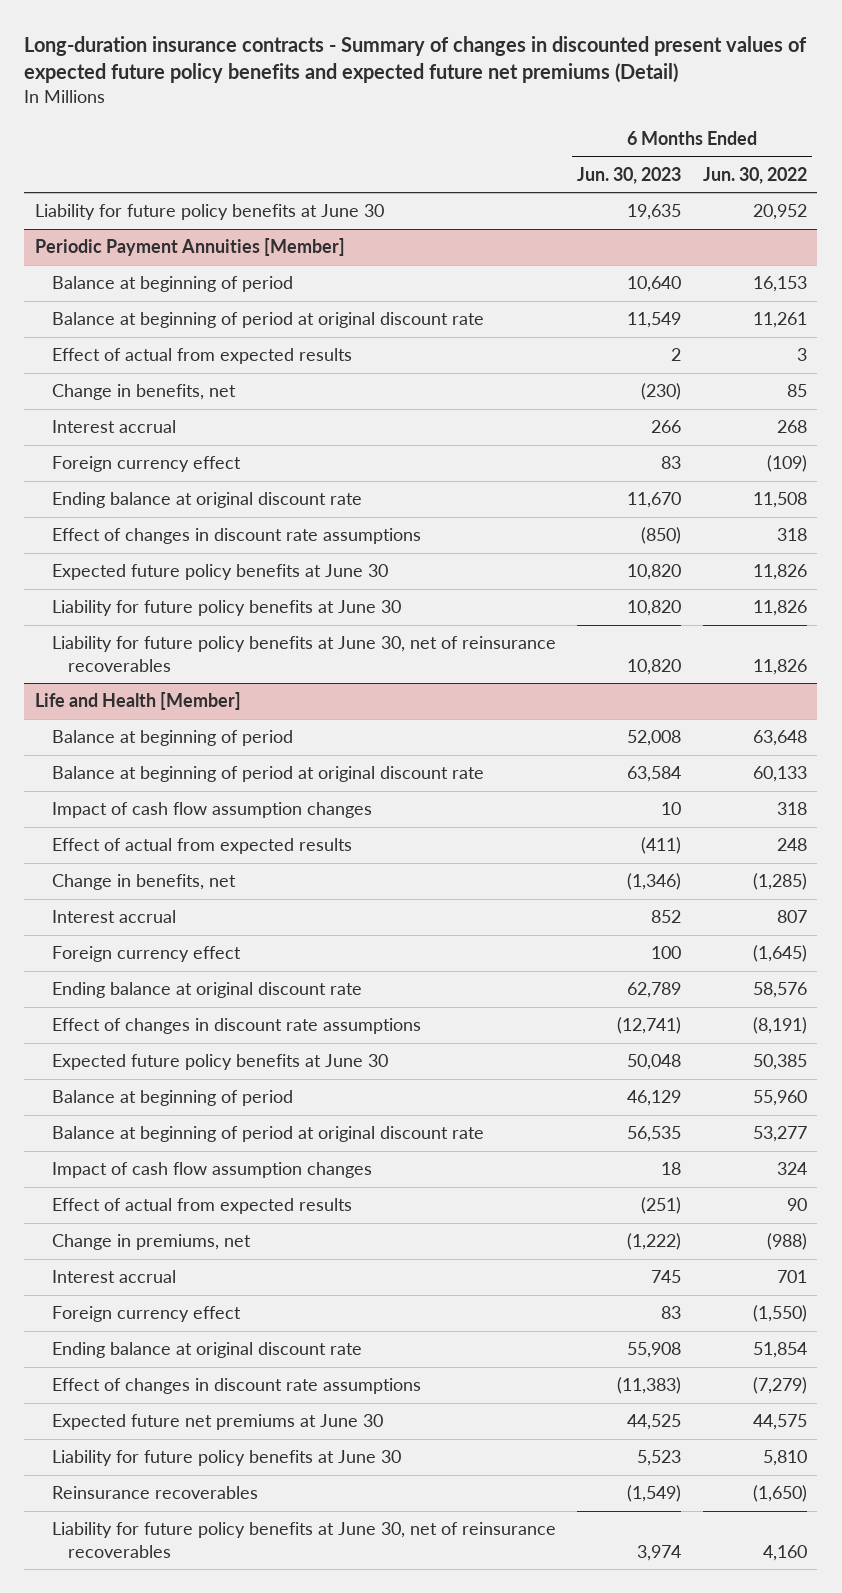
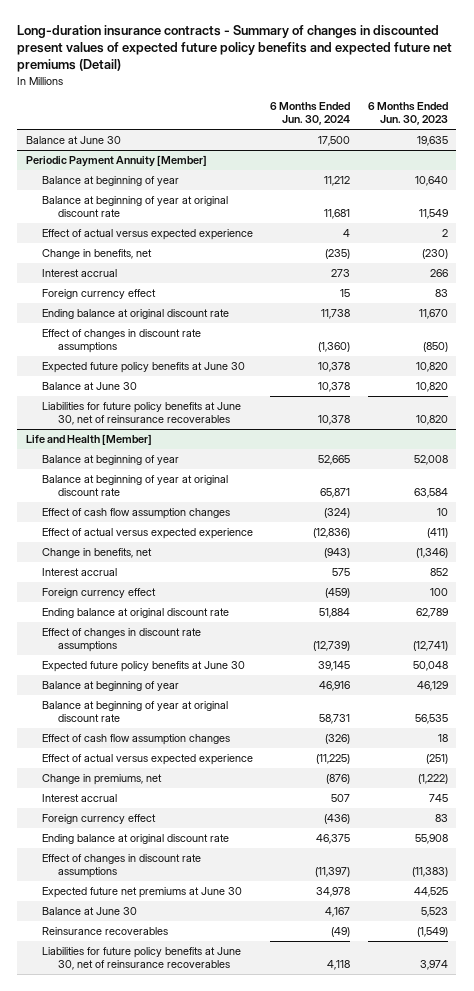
[702,166,807,184] Jun. 30, 2022 -> none
none -> [270,102,351,126] 6 Months Ended Jun. 30, 2024
[35,204,385,221] Liability for future policy benefits at June 30 -> [25,136,121,145] Balance at June 30
[35,238,346,257] Periodic Payment Annuities [Member] -> [25,155,207,168] Periodic Payment Annuity [Member]
[51,276,293,293] Balance at beginning of period -> [41,176,179,187] Balance at beginning of year
[51,312,484,329] Balance at beginning of period at original discount rate -> [41,196,228,218] Balance at beginning of year at original discount rate
[51,348,352,365] Effect of actual from expected results -> [41,229,253,241] Effect of actual versus expected experience
[51,600,401,617] Liability for future policy benefits at June 30 -> [41,382,137,391] Balance at June 30
[51,636,556,672] Liability for future policy benefits at June 30, net of reinsurance recoverables -> [41,402,241,426] Liabilities for future policy benefits at June 30, net of reinsurance recoverables
[51,730,293,747] Balance at beginning of period -> [41,455,179,466] Balance at beginning of year
[51,766,484,783] Balance at beginning of period at original discount rate -> [41,475,228,497] Balance at beginning of year at original discount rate
[51,802,372,819] Impact of cash flow assumption changes -> [41,508,230,520] Effect of cash flow assumption changes
[51,838,352,855] Effect of actual from expected results -> [41,528,253,540] Effect of actual versus expected experience
[51,1090,293,1107] Balance at beginning of period -> [41,681,179,692] Balance at beginning of year
[51,1126,484,1143] Balance at beginning of period at original discount rate -> [41,701,228,723] Balance at beginning of year at original discount rate
[51,1162,372,1179] Impact of cash flow assumption changes -> [41,734,230,746] Effect of cash flow assumption changes
[51,1198,352,1215] Effect of actual from expected results -> [41,754,253,766] Effect of actual versus expected experience
[51,1450,401,1467] Liability for future policy benefits at June 30 -> [41,907,137,916] Balance at June 30
[51,1522,556,1558] Liability for future policy benefits at June 30, net of reinsurance recoverables -> [41,947,241,971] Liabilities for future policy benefits at June 30, net of reinsurance recoverables

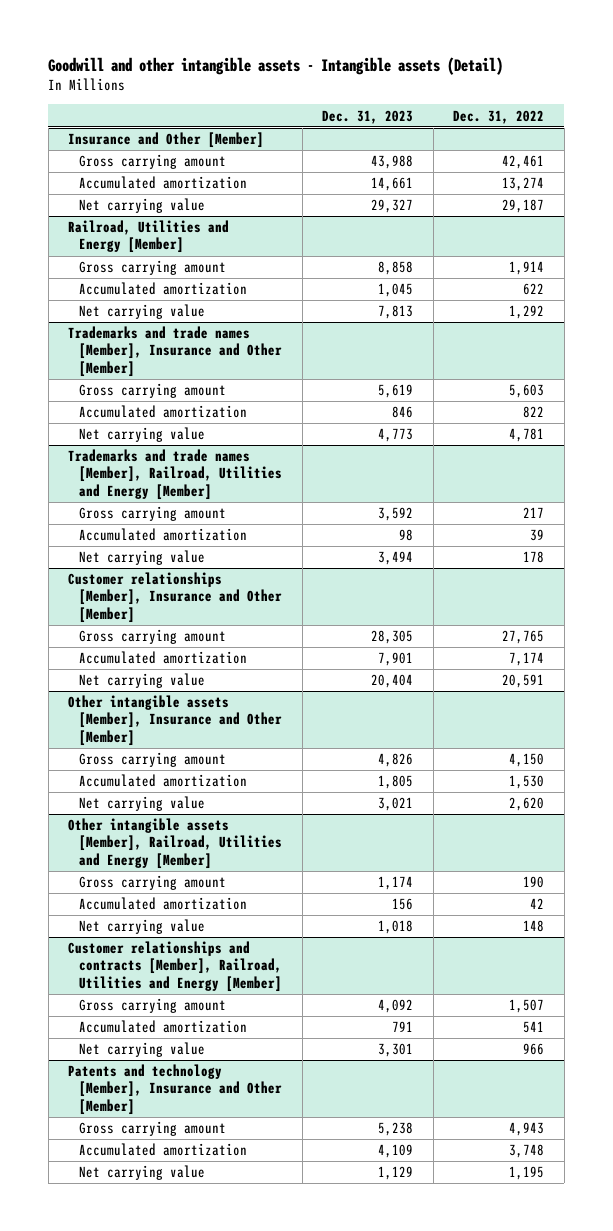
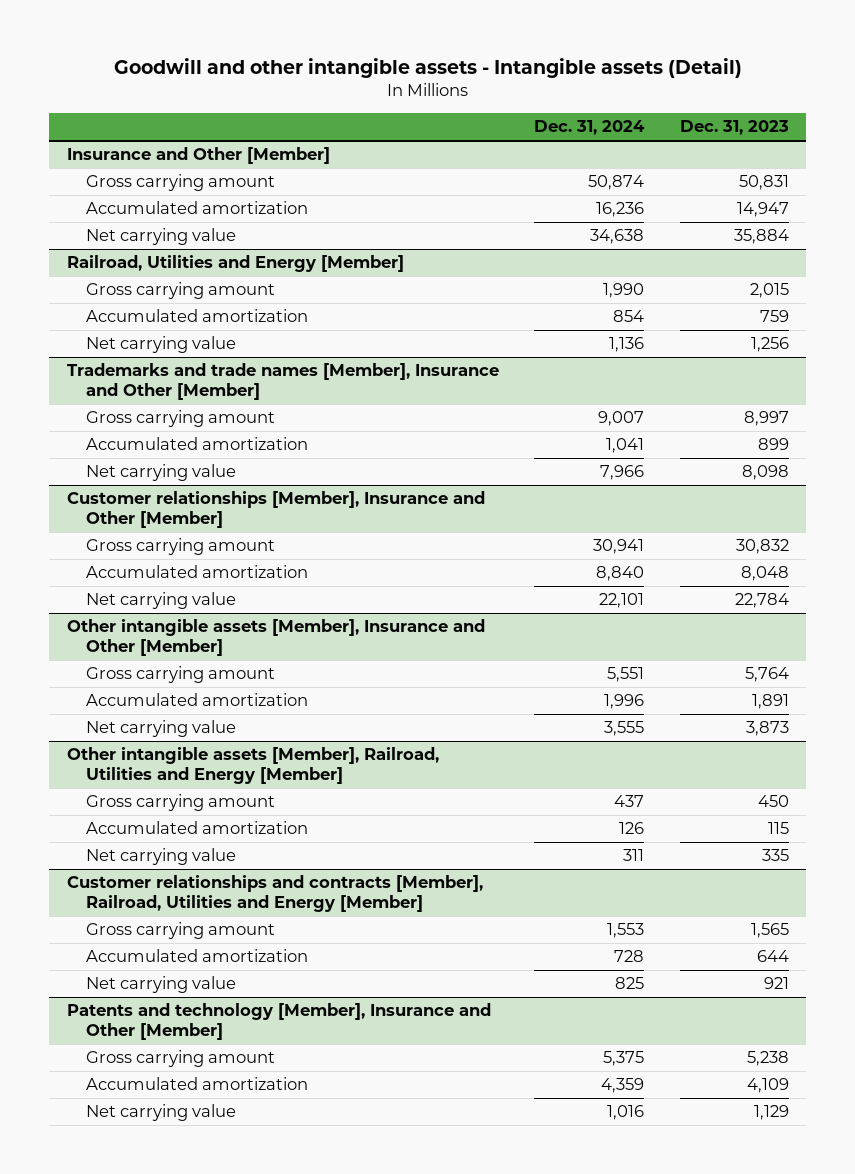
[453,109,545,124] Dec. 31, 2022 -> none
none -> [534,120,646,136] Dec. 31, 2024
[371,155,414,170] 43,988 -> [738,175,789,191] 50,831
[371,177,414,192] 14,661 -> [736,202,789,218] 14,947
[371,199,414,214] 29,327 -> [733,229,789,245] 35,884
[378,261,414,276] 8,858 -> [749,283,789,299] 2,015
[378,283,414,298] 1,045 -> [759,310,789,323] 759
[378,305,414,320] 7,813 -> [750,337,789,353] 1,256
[68,449,282,500] Trademarks and trade names [Member], Railroad, Utilities and Energy [Member] -> none
[78,506,226,522] Gross carrying amount -> none
[78,528,247,542] Accumulated amortization -> none
[78,550,205,566] Net carrying value -> none
[378,384,414,399] 5,619 -> [743,411,789,427] 8,997
[392,406,414,419] 846 -> [757,438,789,451] 899
[378,428,414,443] 4,773 -> [741,465,789,481] 8,098
[371,630,414,645] 28,305 -> [735,539,789,555] 30,832
[378,652,414,667] 7,901 -> [740,566,789,582] 8,048
[371,674,414,689] 20,404 -> [734,593,789,609] 22,784
[378,753,414,768] 4,826 -> [744,667,789,683] 5,764
[378,775,414,790] 1,805 -> [751,694,789,710] 1,891
[378,797,414,812] 3,021 -> [745,721,789,737] 3,873
[378,876,414,891] 1,174 -> [757,795,789,808] 450
[392,898,414,911] 156 -> [767,822,789,835] 115
[378,920,414,935] 1,018 -> [761,849,789,862] 335
[378,999,414,1014] 4,092 -> [750,923,789,939] 1,565
[392,1021,414,1033] 791 -> [756,950,789,963] 644
[378,1043,414,1058] 3,301 -> [763,977,789,990] 921

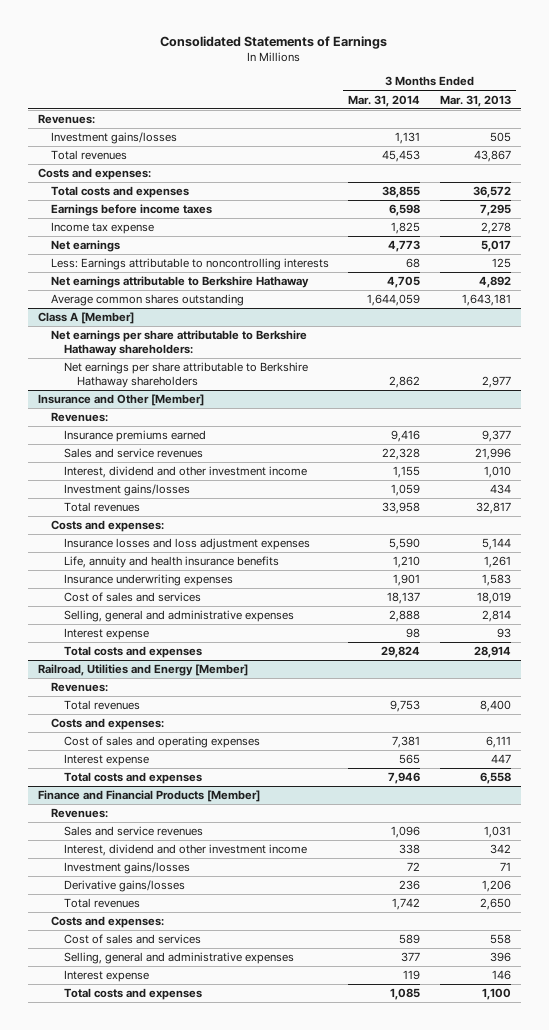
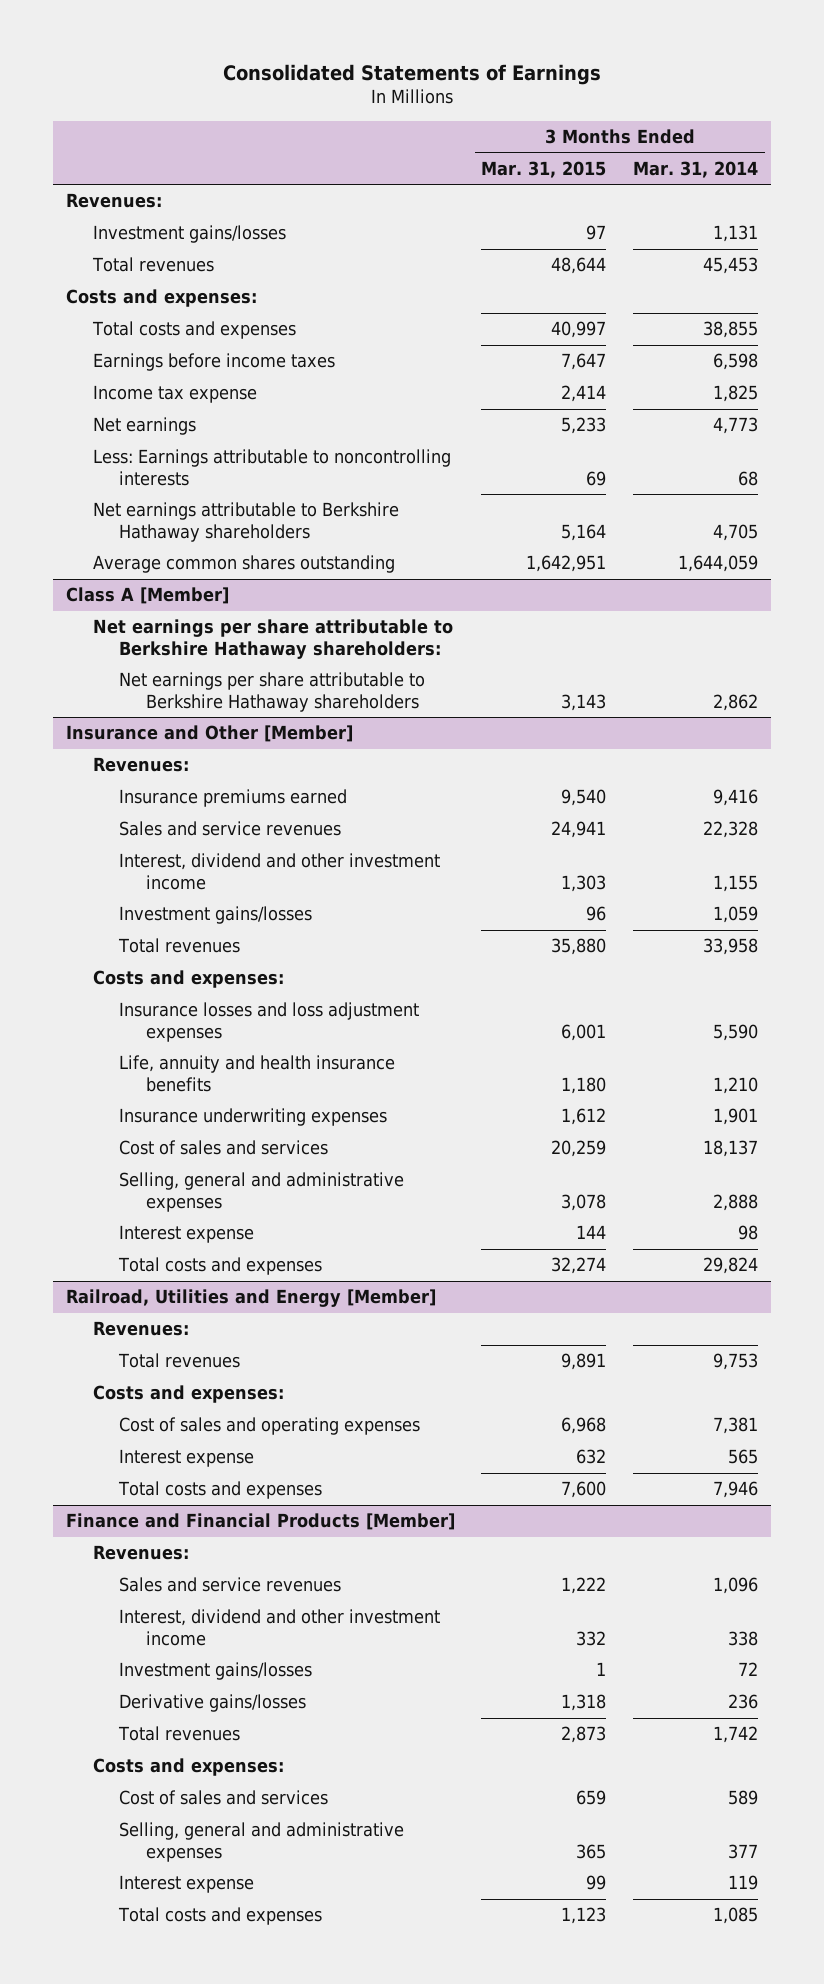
[439,94,511,107] Mar. 31, 2013 -> none
none -> [481,160,607,178] Mar. 31, 2015
[50,276,309,289] Net earnings attributable to Berkshire Hathaway -> [92,502,399,542] Net earnings attributable to Berkshire Hathaway shareholders

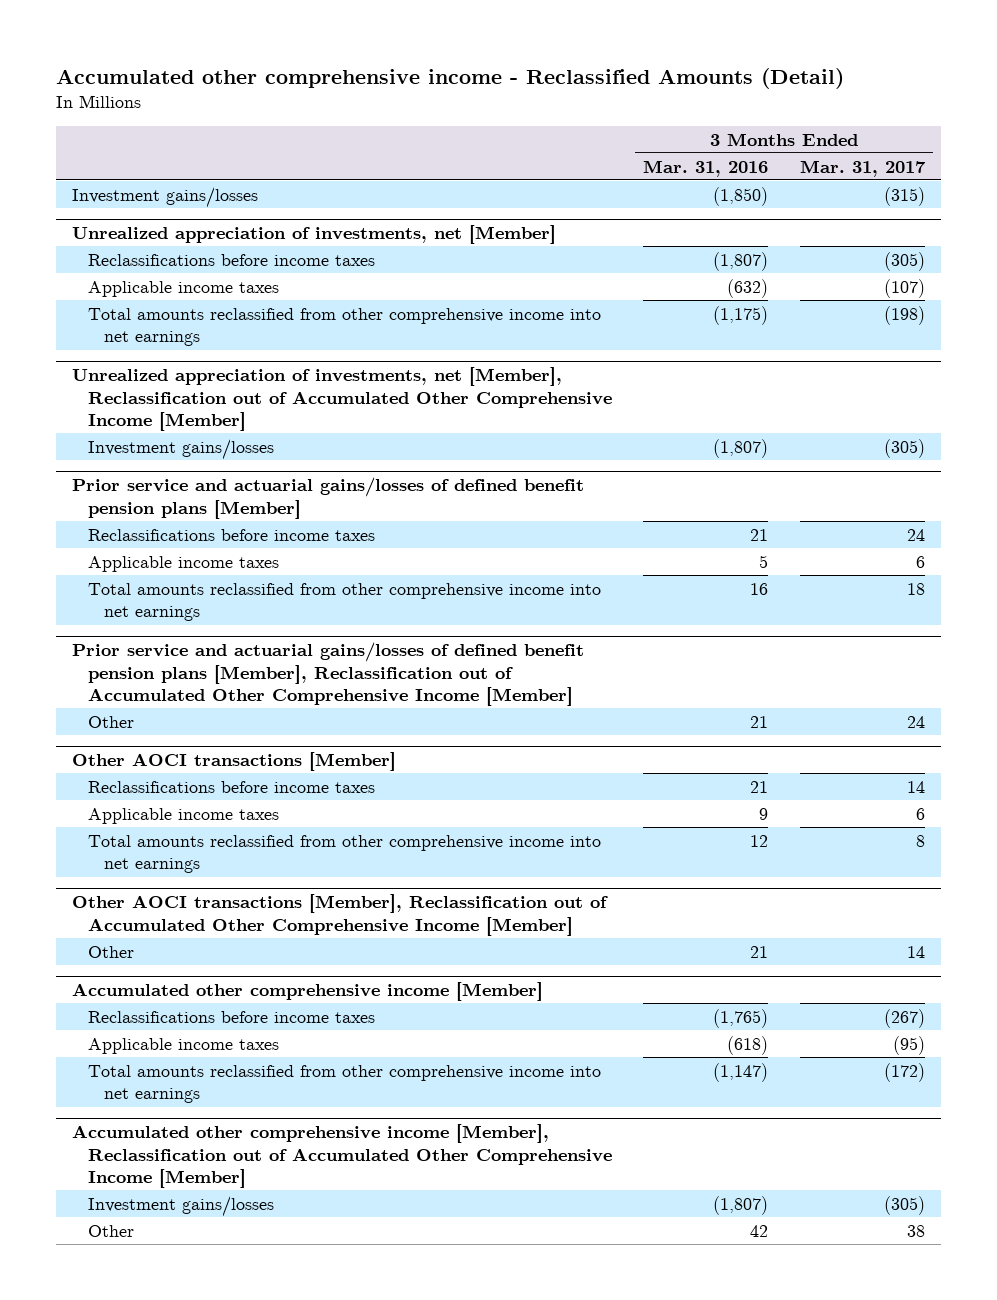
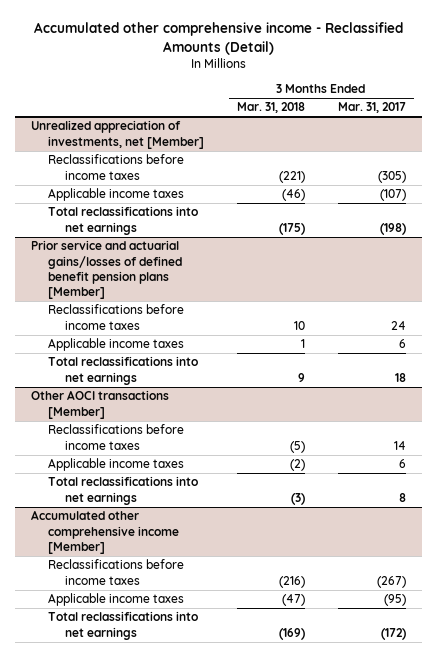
[643,159,769,177] Mar. 31, 2016 -> none
none -> [237,102,306,114] Mar. 31, 2018
[71,186,258,208] Investment gains/losses -> none
[71,366,612,432] Unrealized appreciation of investments, net [Member], Reclassification out of Accumulated Other Comprehensive Income [Member] -> none
[87,438,274,460] Investment gains/losses -> none
[87,307,601,347] Total amounts reclassified from other comprehensive income into net earnings -> [48,206,199,235] Total reclassifications into net earnings
[71,641,584,707] Prior service and actuarial gains/losses of defined benefit pension plans [Member], Reclassification out of Accumulated Other Comprehensive Income [Member] -> none
[87,715,134,728] Other -> none
[87,582,601,622] Total amounts reclassified from other comprehensive income into net earnings -> [48,356,199,385] Total reclassifications into net earnings
[71,893,608,936] Other AOCI transactions [Member], Reclassification out of Accumulated Other Comprehensive Income [Member] -> none
[87,945,134,958] Other -> none
[87,834,601,874] Total amounts reclassified from other comprehensive income into net earnings -> [48,476,199,505] Total reclassifications into net earnings
[71,1123,612,1189] Accumulated other comprehensive income [Member], Reclassification out of Accumulated Other Comprehensive Income [Member] -> none
[87,1195,274,1217] Investment gains/losses -> none
[87,1224,134,1237] Other -> none
[87,1064,601,1104] Total amounts reclassified from other comprehensive income into net earnings -> [48,611,199,640] Total reclassifications into net earnings

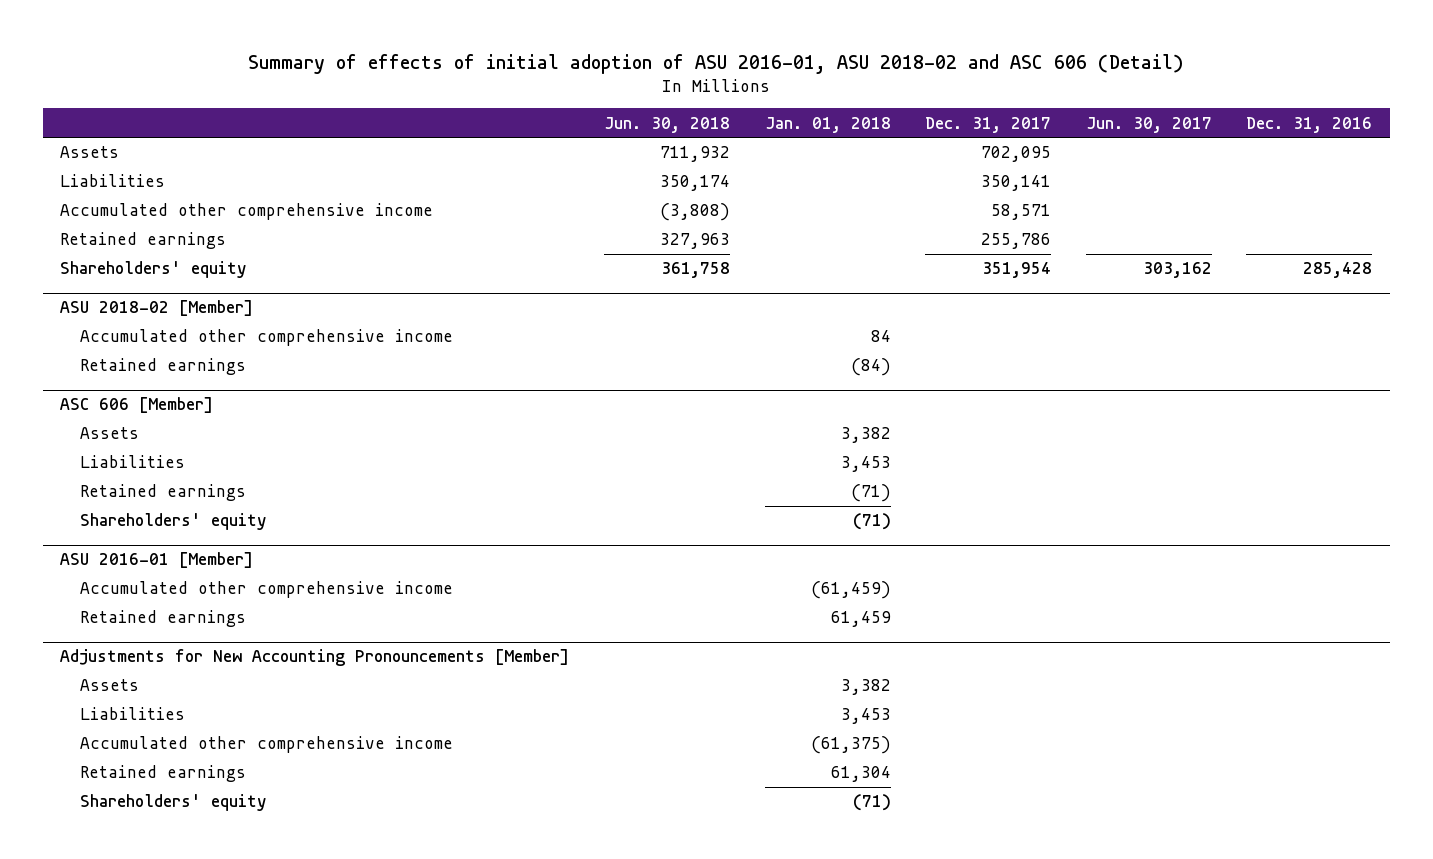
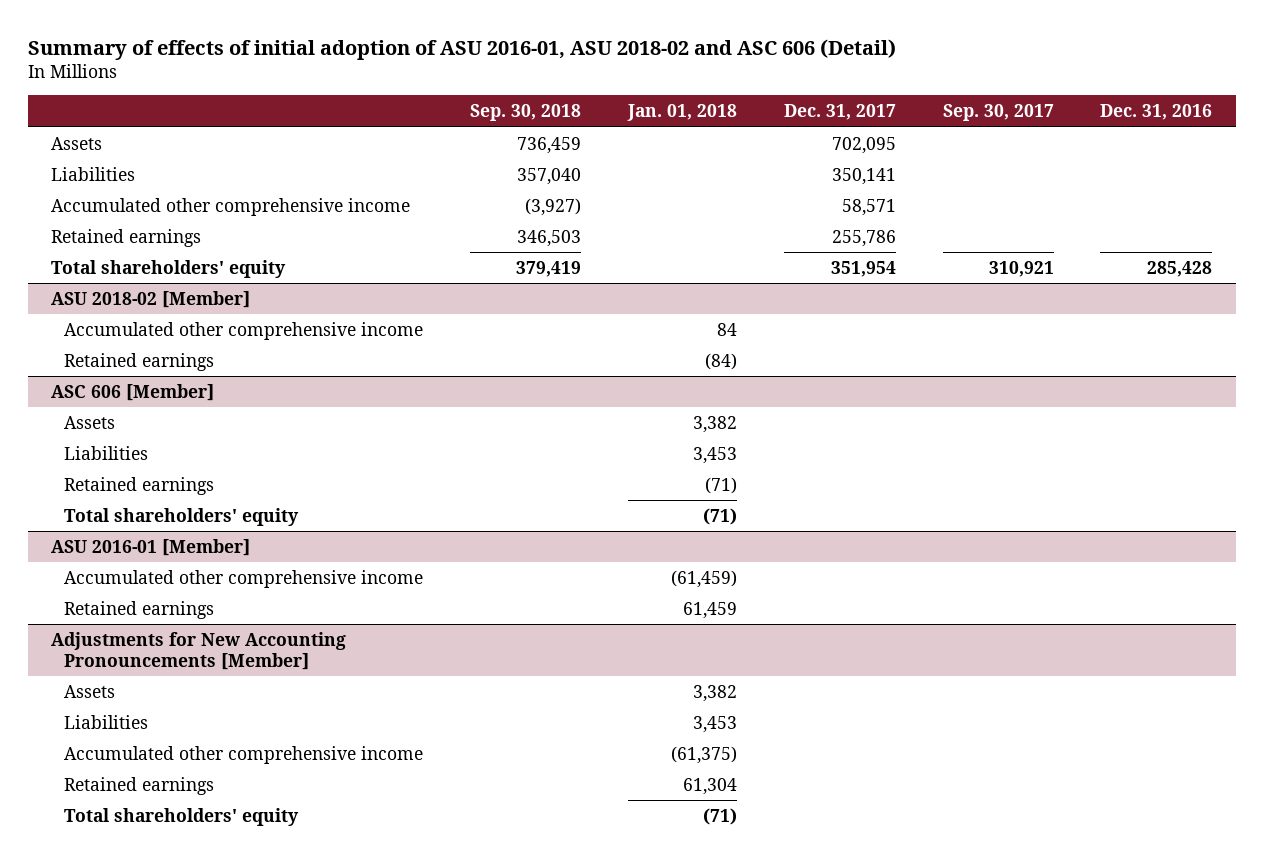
[603,116,730,133] Jun. 30, 2018 -> none
[1085,116,1212,133] Jun. 30, 2017 -> none
none -> [470,104,582,122] Sep. 30, 2018
none -> [942,104,1054,122] Sep. 30, 2017
[60,261,248,279] Shareholders' equity -> [51,259,287,278] Total shareholders' equity
[80,513,268,531] Shareholders' equity -> [64,507,300,526] Total shareholders' equity
[80,794,268,812] Shareholders' equity -> [64,807,300,826] Total shareholders' equity

